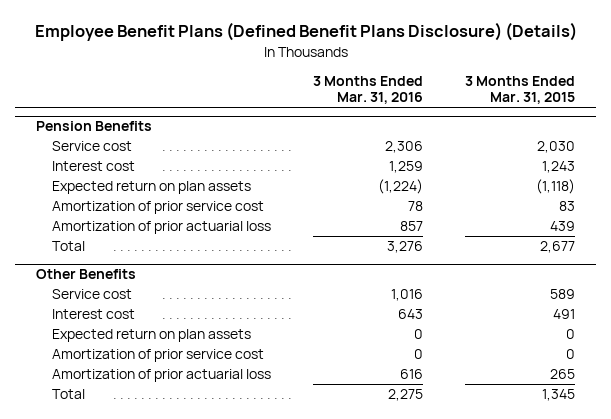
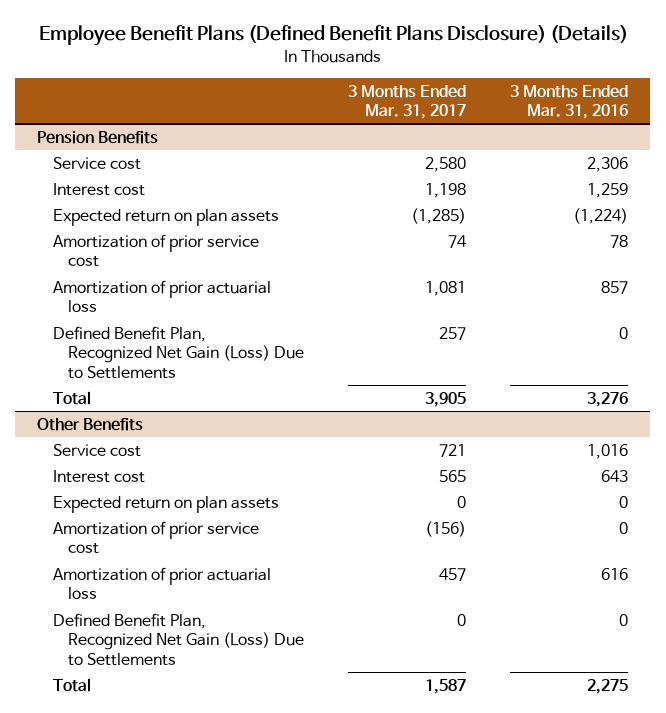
[464,75,575,105] 3 Months Ended Mar. 31, 2015 -> none
none -> [348,84,467,119] 3 Months Ended Mar. 31, 2017
none -> [52,325,305,379] Defined Benefit Plan, Recognized Net Gain (Loss) Due to Settlements
none -> [52,612,305,666] Defined Benefit Plan, Recognized Net Gain (Loss) Due to Settlements

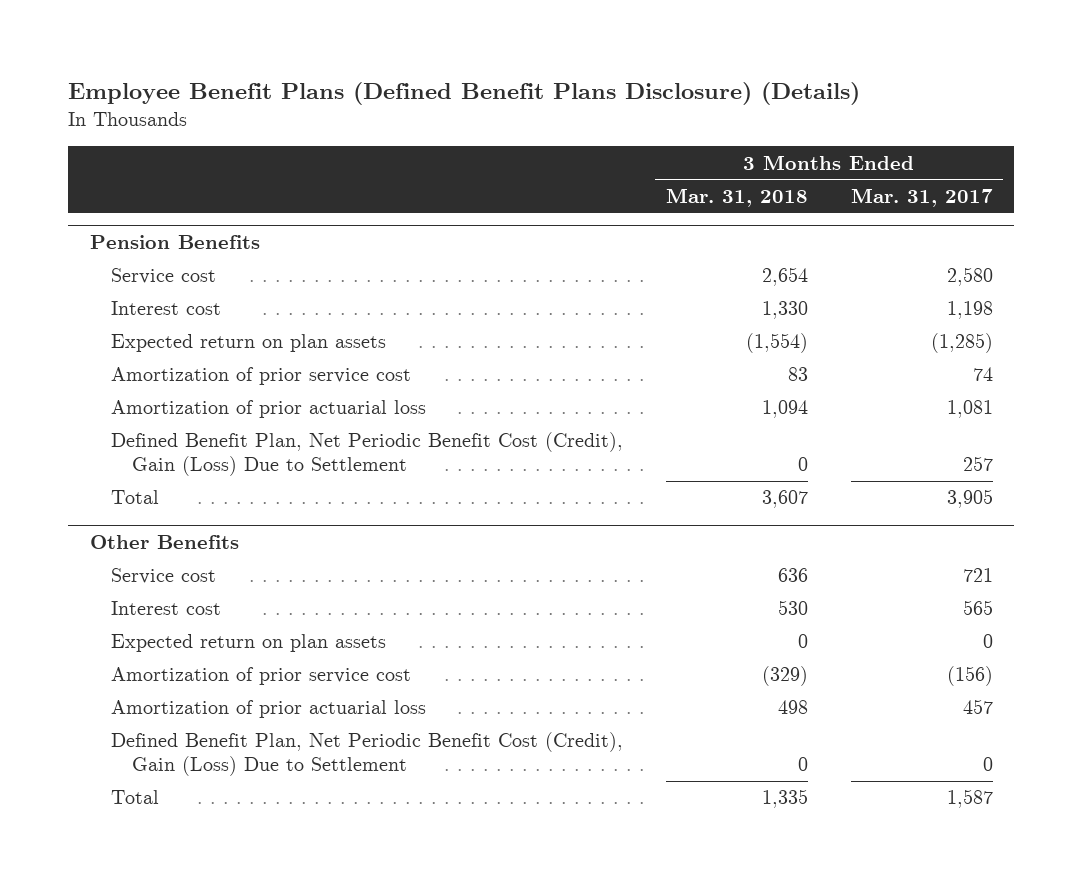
[510,84,629,119] 3 Months Ended Mar. 31, 2016 -> none
none -> [665,187,808,207] Mar. 31, 2018
[52,325,305,379] Defined Benefit Plan, Recognized Net Gain (Loss) Due to Settlements -> [111,432,624,476] Defined Benefit Plan, Net Periodic Benefit Cost (Credit), Gain (Loss) Due to Settlement
[52,612,305,666] Defined Benefit Plan, Recognized Net Gain (Loss) Due to Settlements -> [111,732,624,776] Defined Benefit Plan, Net Periodic Benefit Cost (Credit), Gain (Loss) Due to Settlement

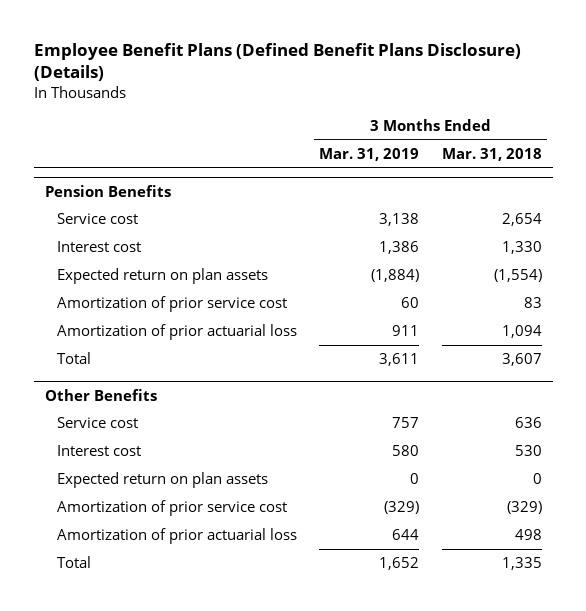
[850,187,993,207] Mar. 31, 2017 -> none
none -> [319,147,420,161] Mar. 31, 2019
[111,432,624,476] Defined Benefit Plan, Net Periodic Benefit Cost (Credit), Gain (Loss) Due to Settlement -> none
[111,732,624,776] Defined Benefit Plan, Net Periodic Benefit Cost (Credit), Gain (Loss) Due to Settlement -> none

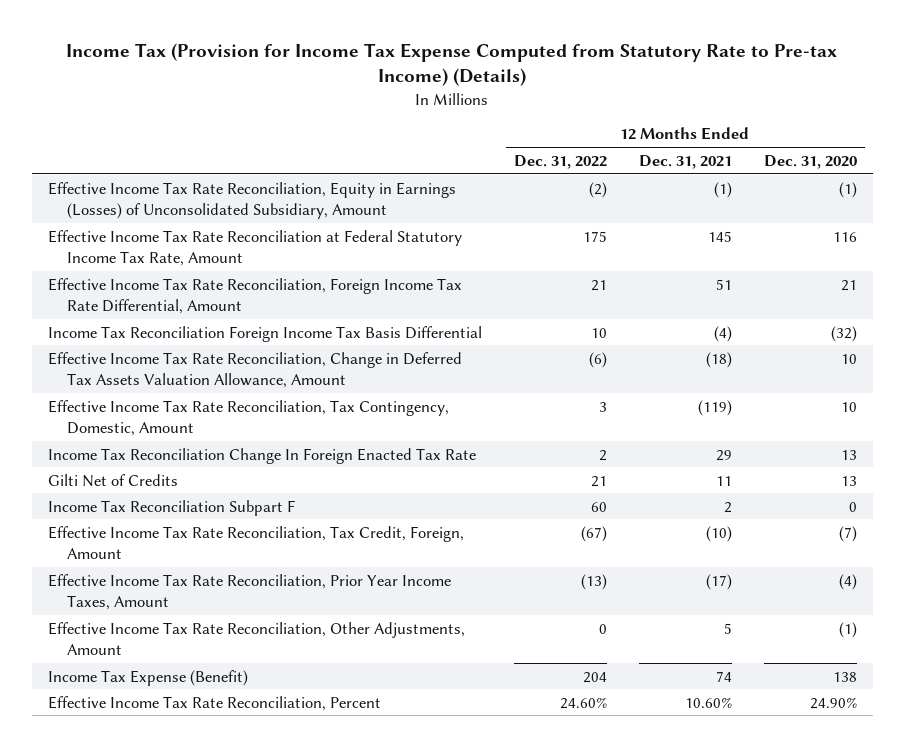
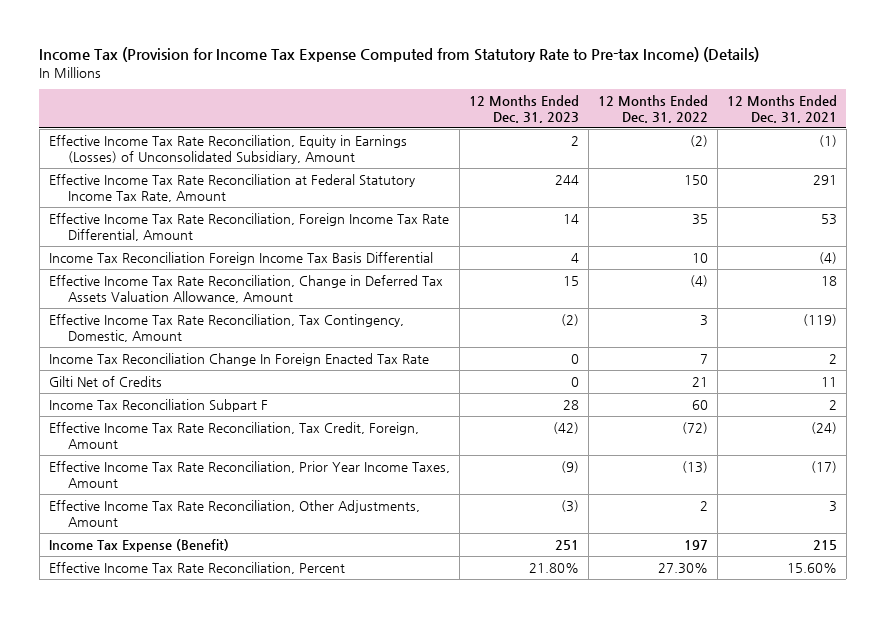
[763,154,857,169] Dec. 31, 2020 -> none
none -> [468,95,579,124] 12 Months Ended Dec. 31, 2023
[582,230,607,242] 175 -> [683,174,708,185] 150
[707,230,732,242] 145 -> [812,174,837,185] 291
[590,279,607,291] 21 -> [691,213,708,225] 35
[715,278,732,290] 51 -> [820,213,837,225] 53
[588,351,607,368] (6) -> [689,274,708,287] (4)
[705,351,732,368] (18) -> [820,275,837,286] 18
[598,449,607,461] 2 -> [699,353,708,364] 7
[715,449,732,461] 29 -> [828,353,837,364] 2
[580,525,607,542] (67) -> [681,421,708,434] (72)
[705,525,732,542] (10) -> [810,421,837,434] (24)
[598,623,607,634] 0 -> [699,500,708,511] 2
[723,622,732,634] 5 -> [828,500,837,512] 3
[582,671,607,683] 204 -> [683,539,708,550] 197
[715,670,732,682] 74 -> [812,539,837,550] 215
[559,696,607,709] 24.60% -> [657,562,708,574] 27.30%
[684,696,732,708] 10.60% -> [786,562,837,573] 15.60%

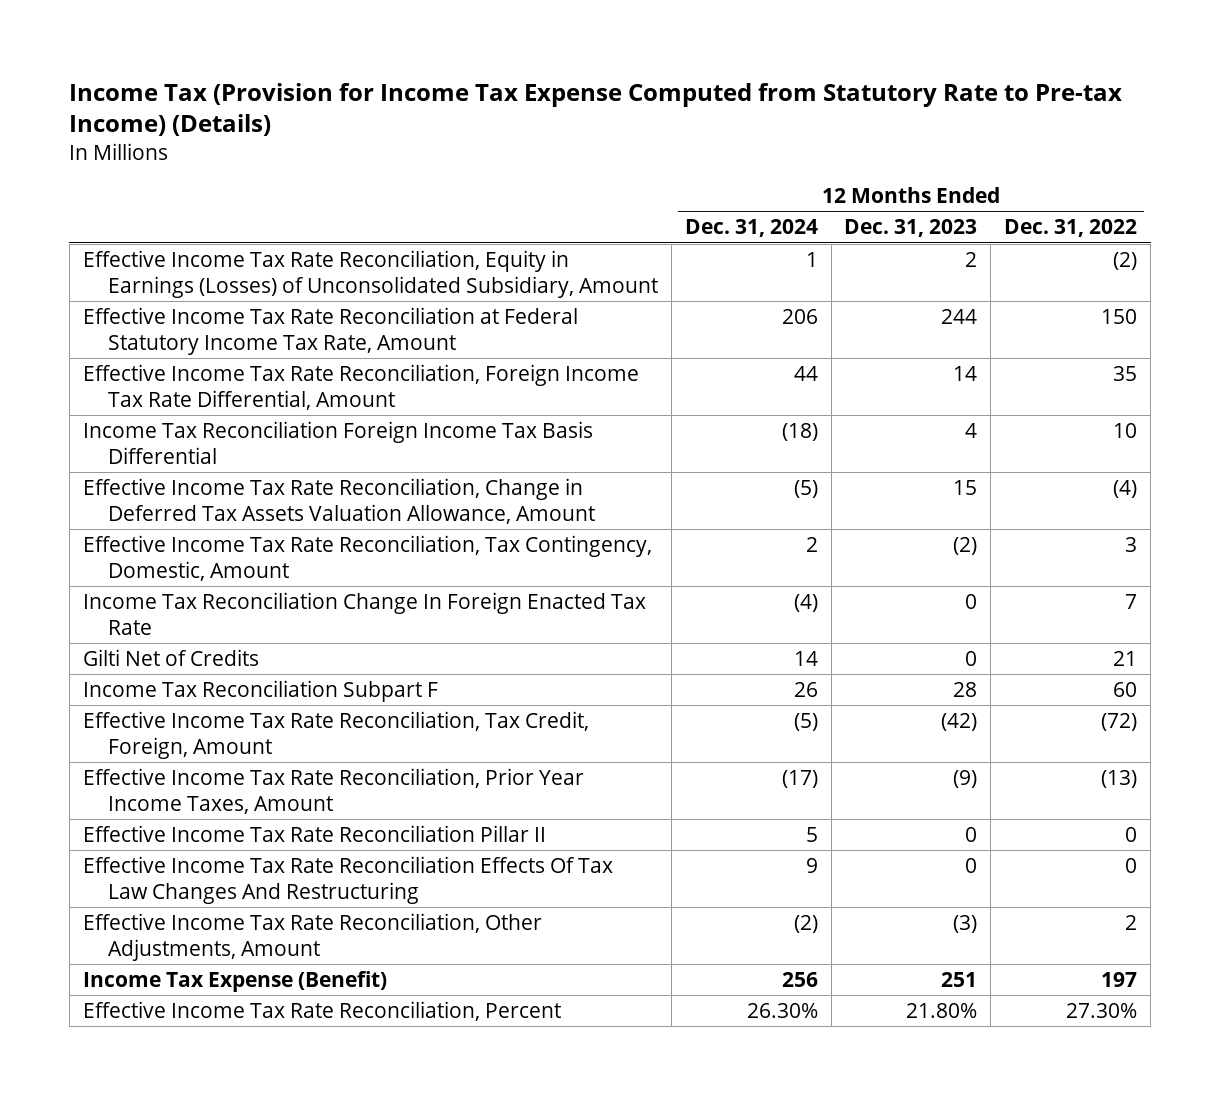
[726,95,837,124] 12 Months Ended Dec. 31, 2021 -> none
none -> [684,219,818,238] Dec. 31, 2024
none -> [82,824,546,842] Effective Income Tax Rate Reconciliation Pillar II
none -> [82,855,613,904] Effective Income Tax Rate Reconciliation Effects Of Tax Law Changes And Restructuring

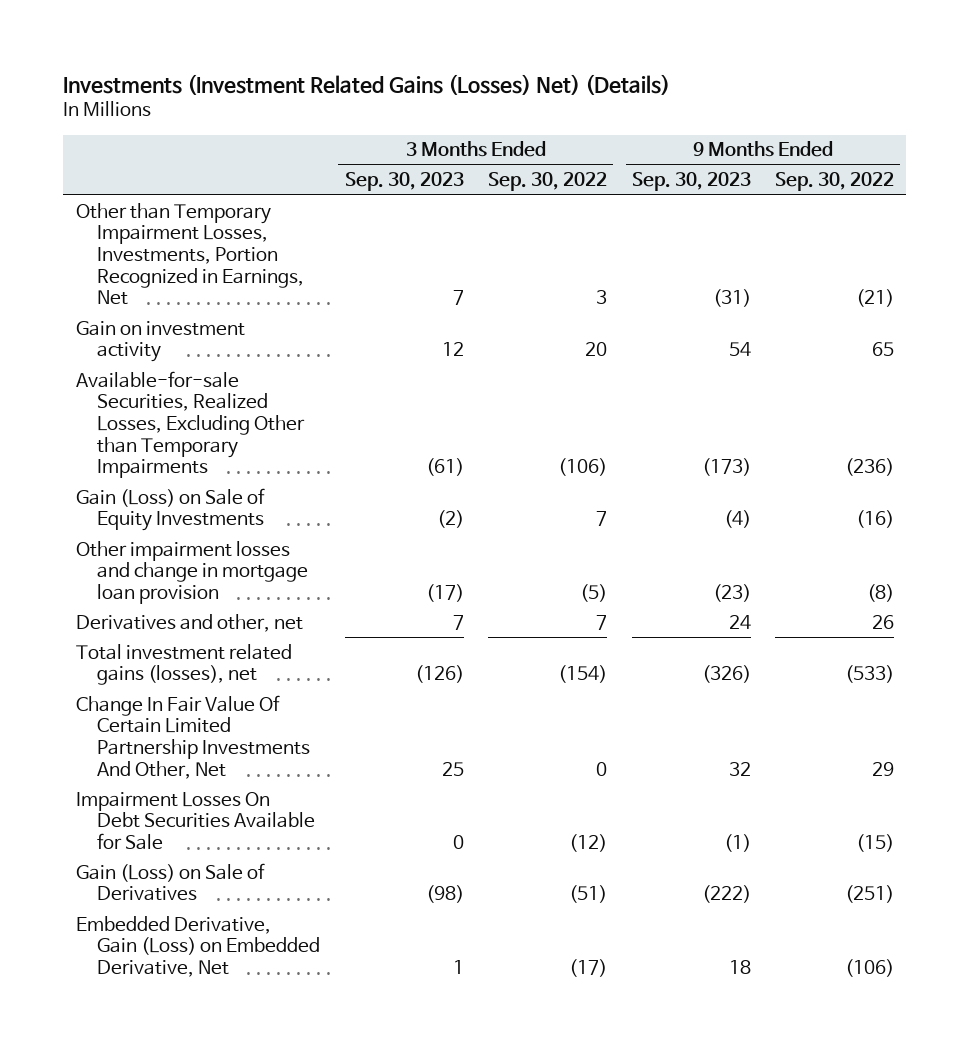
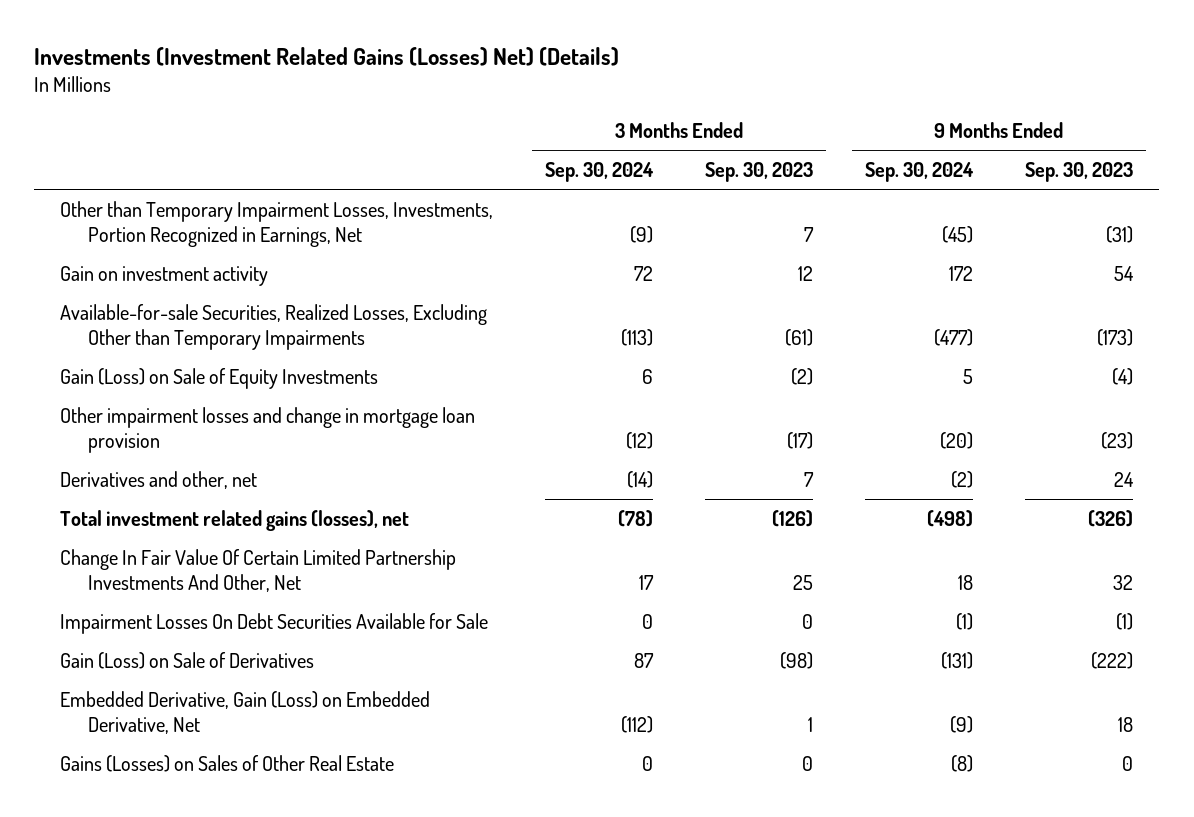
[488,172,608,192] Sep. 30, 2022 -> none
[775,172,895,192] Sep. 30, 2022 -> none
none -> [545,162,655,183] Sep. 30, 2024
none -> [865,162,975,183] Sep. 30, 2024
none -> [60,754,395,772] Gains (Losses) on Sales of Other Real Estate

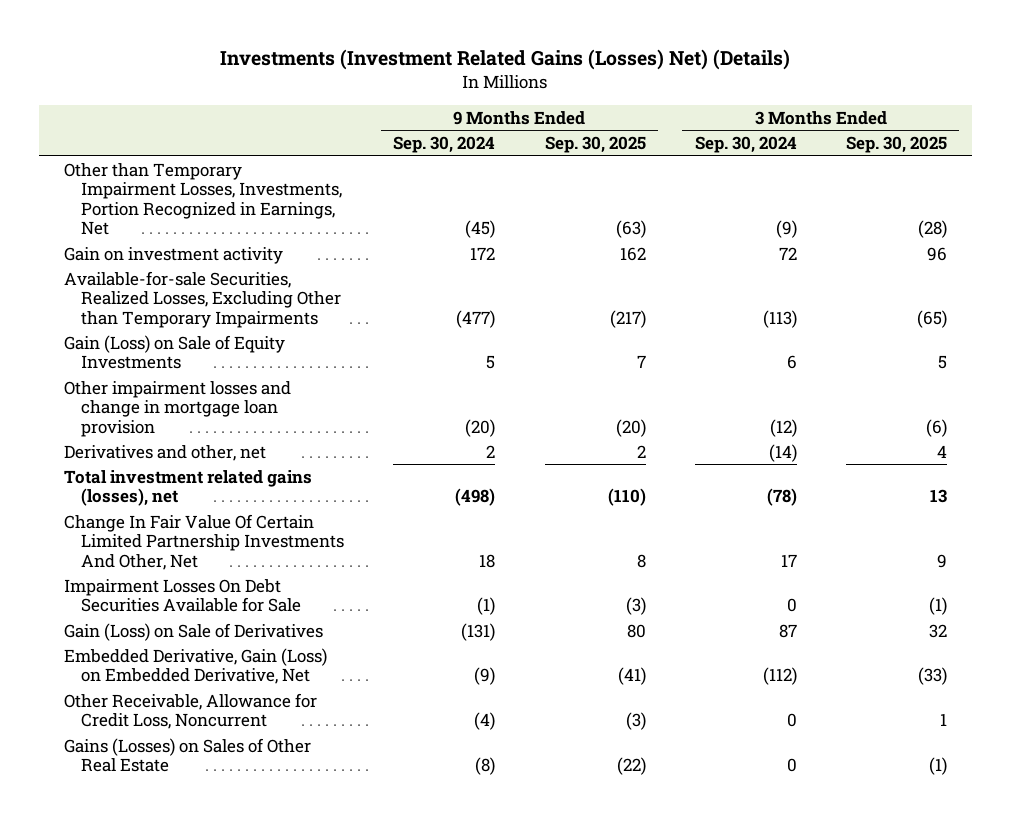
[705,162,814,183] Sep. 30, 2023 -> none
[1025,162,1134,183] Sep. 30, 2023 -> none
none -> [544,136,646,154] Sep. 30, 2025
none -> [846,136,948,154] Sep. 30, 2025
[951,470,974,488] (2) -> [486,444,496,458] 2
none -> [63,692,317,730] Other Receivable, Allowance for Credit Loss, Noncurrent

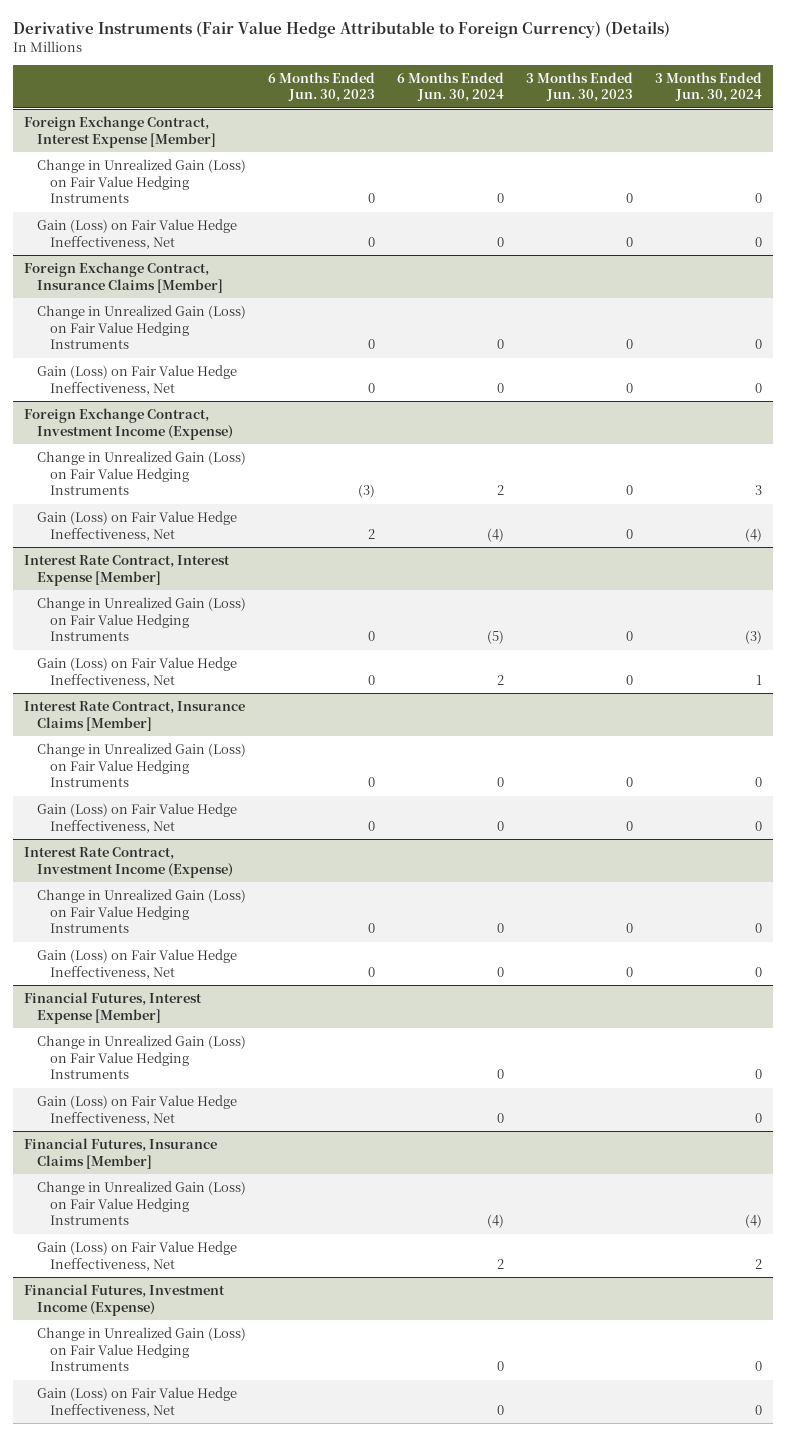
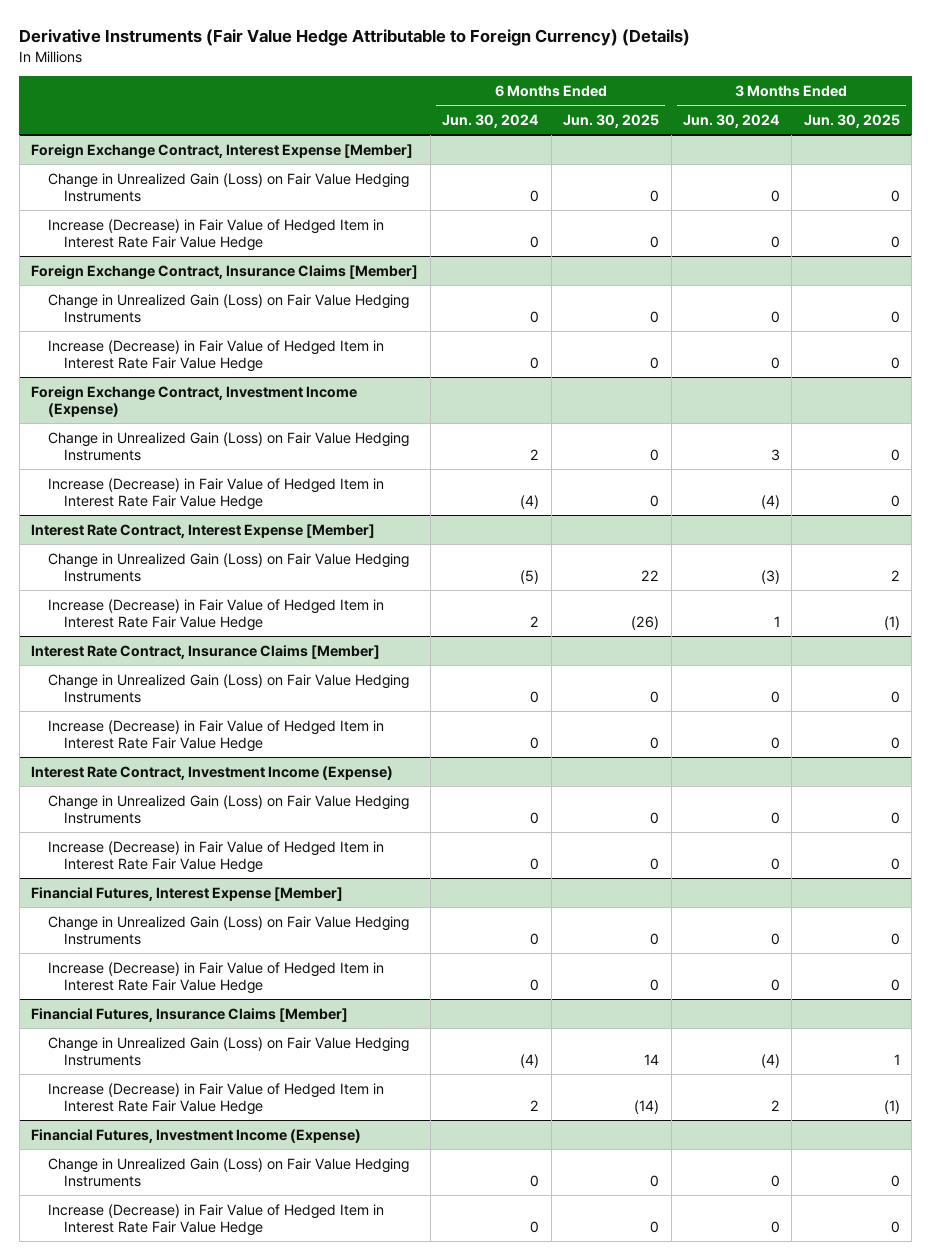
[267,71,375,103] 6 Months Ended Jun. 30, 2023 -> none
[525,71,633,103] 3 Months Ended Jun. 30, 2023 -> none
none -> [563,114,660,129] Jun. 30, 2025
none -> [803,114,900,129] Jun. 30, 2025
[37,219,238,249] Gain (Loss) on Fair Value Hedge Ineffectiveness, Net -> none
none -> [47,218,384,252] Increase (Decrease) in Fair Value of Hedged Item in Interest Rate Fair Value Hedge
[37,365,238,395] Gain (Loss) on Fair Value Hedge Ineffectiveness, Net -> none
none -> [47,339,384,373] Increase (Decrease) in Fair Value of Hedged Item in Interest Rate Fair Value Hedge
[37,511,238,541] Gain (Loss) on Fair Value Hedge Ineffectiveness, Net -> none
none -> [47,477,384,511] Increase (Decrease) in Fair Value of Hedged Item in Interest Rate Fair Value Hedge
[37,657,238,687] Gain (Loss) on Fair Value Hedge Ineffectiveness, Net -> none
none -> [47,598,384,632] Increase (Decrease) in Fair Value of Hedged Item in Interest Rate Fair Value Hedge
[37,803,238,833] Gain (Loss) on Fair Value Hedge Ineffectiveness, Net -> none
none -> [47,719,384,753] Increase (Decrease) in Fair Value of Hedged Item in Interest Rate Fair Value Hedge
[37,949,238,979] Gain (Loss) on Fair Value Hedge Ineffectiveness, Net -> none
none -> [47,840,384,874] Increase (Decrease) in Fair Value of Hedged Item in Interest Rate Fair Value Hedge
[37,1095,238,1125] Gain (Loss) on Fair Value Hedge Ineffectiveness, Net -> none
none -> [47,961,384,995] Increase (Decrease) in Fair Value of Hedged Item in Interest Rate Fair Value Hedge
[37,1241,238,1271] Gain (Loss) on Fair Value Hedge Ineffectiveness, Net -> none
none -> [47,1082,384,1116] Increase (Decrease) in Fair Value of Hedged Item in Interest Rate Fair Value Hedge
[37,1387,238,1417] Gain (Loss) on Fair Value Hedge Ineffectiveness, Net -> none
none -> [47,1203,384,1237] Increase (Decrease) in Fair Value of Hedged Item in Interest Rate Fair Value Hedge

